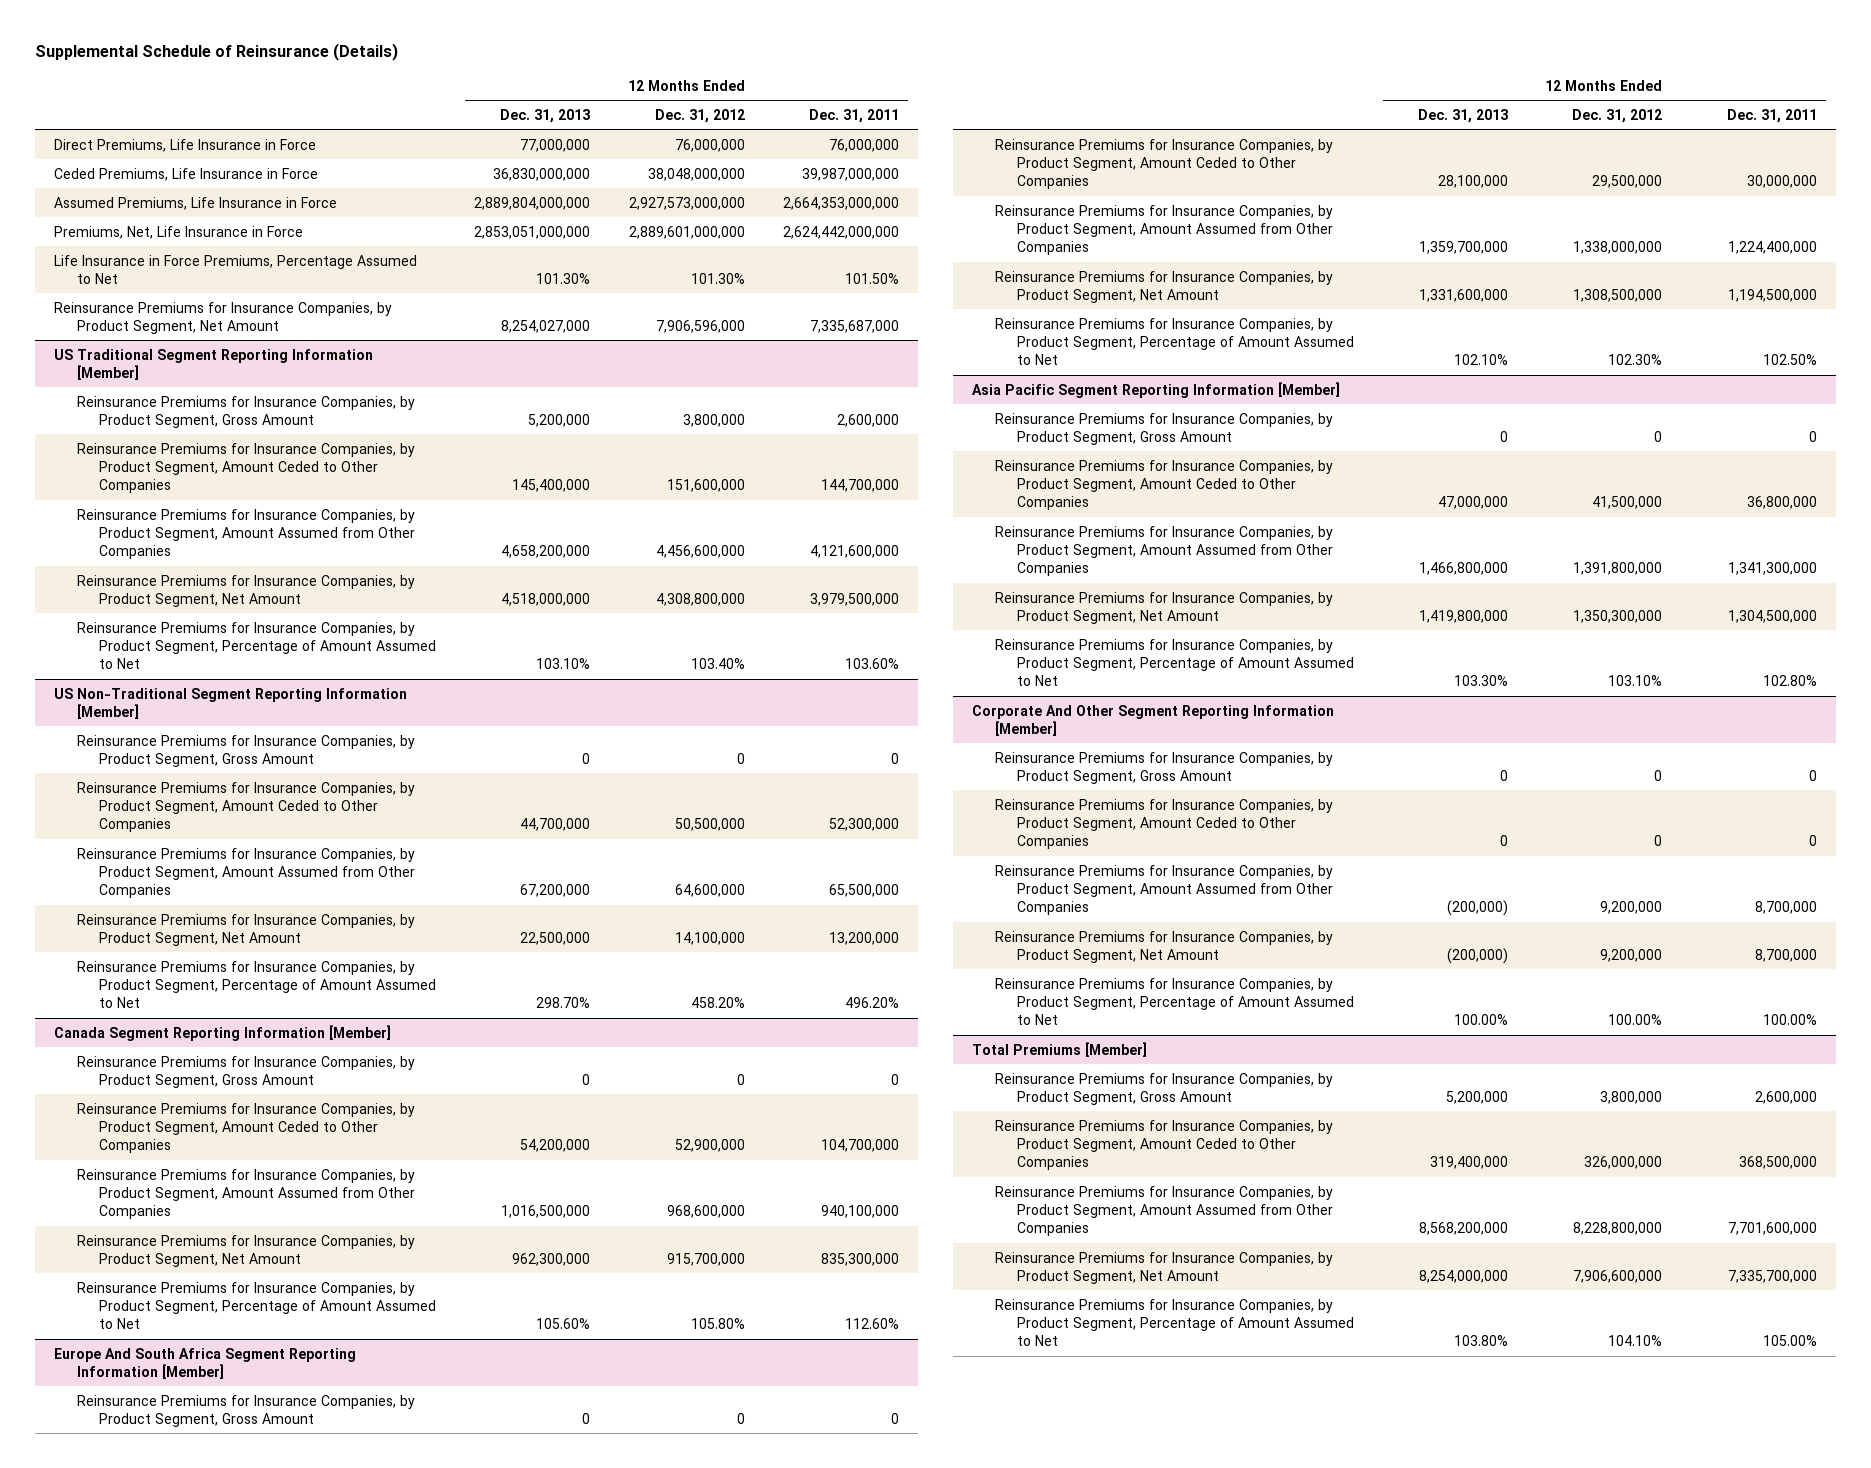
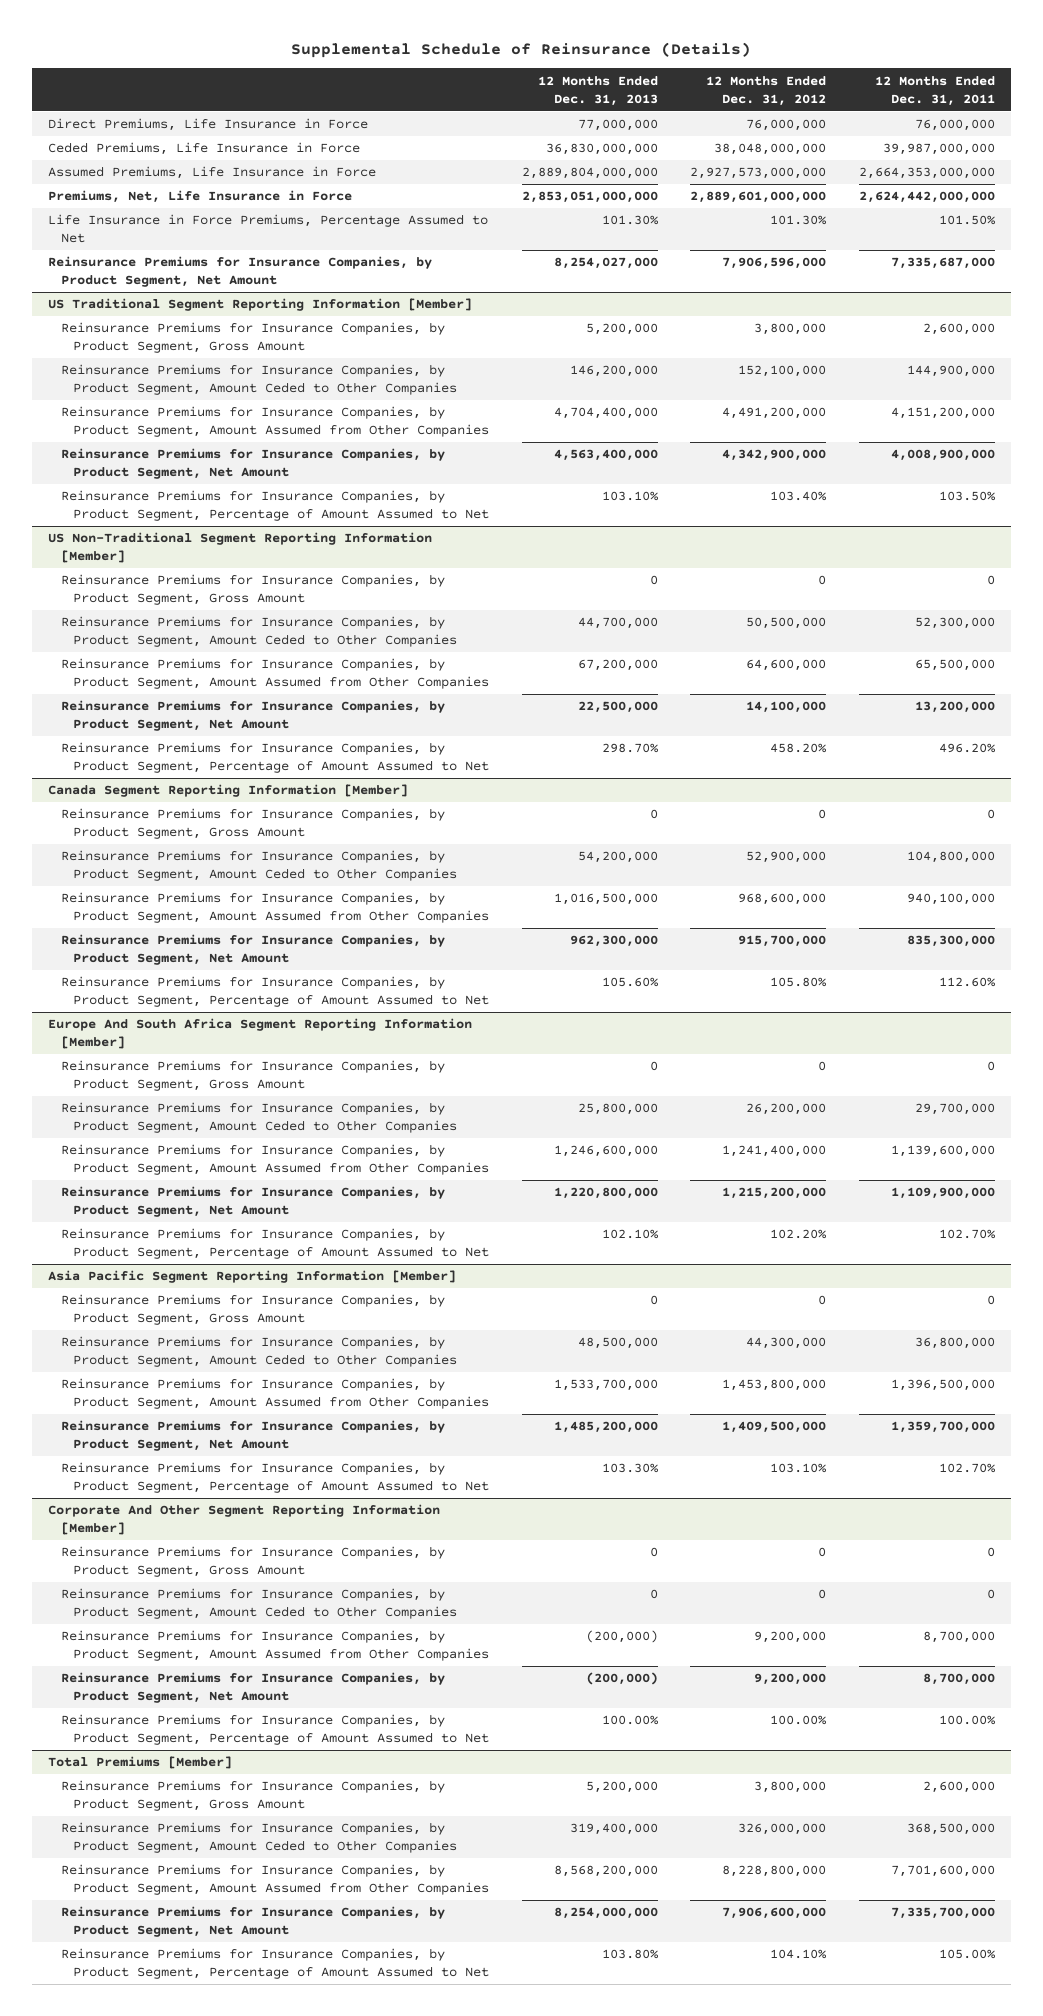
[512,478,591,492] 145,400,000 -> [569,365,658,378] 146,200,000
[666,478,745,492] 151,600,000 -> [738,365,827,378] 152,100,000
[820,478,899,492] 144,700,000 -> [906,365,995,378] 144,900,000
[501,544,591,558] 4,658,200,000 -> [553,407,658,420] 4,704,400,000
[655,544,745,558] 4,456,600,000 -> [722,407,827,420] 4,491,200,000
[809,544,899,558] 4,121,600,000 -> [890,407,995,420] 4,151,200,000
[501,592,591,606] 4,518,000,000 -> [553,449,658,462] 4,563,400,000
[655,592,745,606] 4,308,800,000 -> [722,449,827,462] 4,342,900,000
[809,592,899,606] 3,979,500,000 -> [890,449,995,462] 4,008,900,000
[844,657,899,669] 103.60% -> [938,491,996,502] 103.50%
[820,1138,899,1152] 104,700,000 -> [906,851,995,864] 104,800,000
[1438,174,1509,188] 28,100,000 -> [577,1103,658,1116] 25,800,000
[1592,174,1663,188] 29,500,000 -> [746,1103,827,1116] 26,200,000
[1746,174,1817,188] 30,000,000 -> [914,1103,995,1116] 29,700,000
[1419,240,1509,254] 1,359,700,000 -> [553,1145,658,1158] 1,246,600,000
[1573,240,1663,254] 1,338,000,000 -> [722,1145,827,1158] 1,241,400,000
[1727,240,1817,254] 1,224,400,000 -> [890,1145,995,1158] 1,139,600,000
[1419,288,1509,302] 1,331,600,000 -> [553,1187,658,1200] 1,220,800,000
[1573,288,1663,302] 1,308,500,000 -> [722,1187,827,1200] 1,215,200,000
[1727,288,1817,302] 1,194,500,000 -> [890,1187,995,1200] 1,109,900,000
[1608,353,1663,365] 102.30% -> [770,1229,828,1240] 102.20%
[1762,353,1817,365] 102.50% -> [938,1229,996,1240] 102.70%
[1438,495,1509,509] 47,000,000 -> [577,1337,658,1350] 48,500,000
[1592,495,1663,509] 41,500,000 -> [746,1337,827,1350] 44,300,000
[1419,561,1509,575] 1,466,800,000 -> [553,1379,658,1392] 1,533,700,000
[1573,561,1663,575] 1,391,800,000 -> [722,1379,827,1392] 1,453,800,000
[1727,561,1817,575] 1,341,300,000 -> [890,1379,995,1392] 1,396,500,000
[1419,609,1509,623] 1,419,800,000 -> [553,1421,658,1434] 1,485,200,000
[1573,609,1663,623] 1,350,300,000 -> [722,1421,827,1434] 1,409,500,000
[1727,609,1817,623] 1,304,500,000 -> [890,1421,995,1434] 1,359,700,000
[1762,674,1817,686] 102.80% -> [938,1463,996,1474] 102.70%

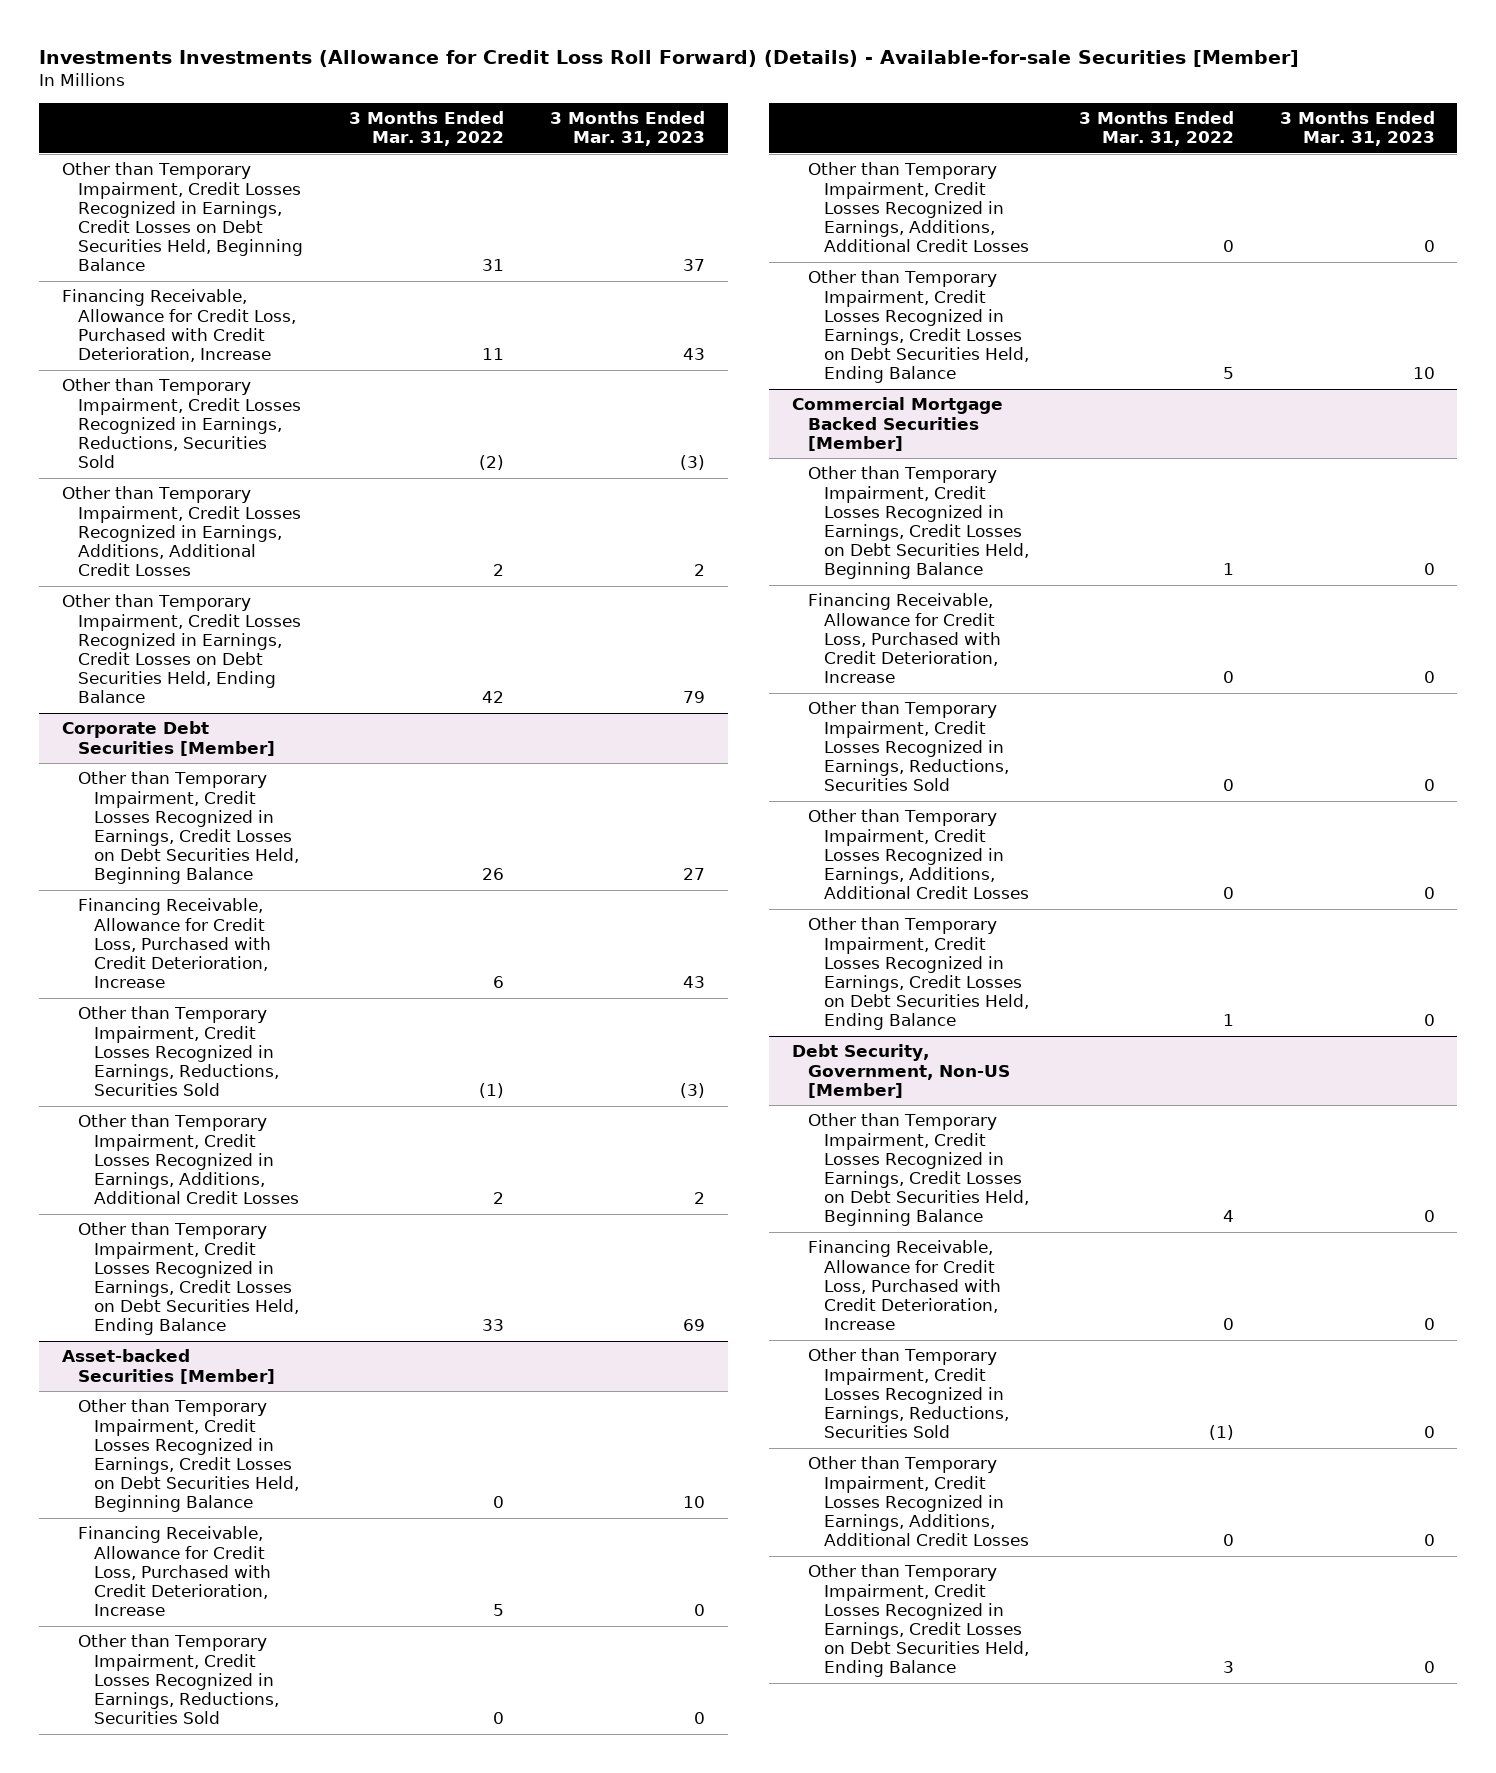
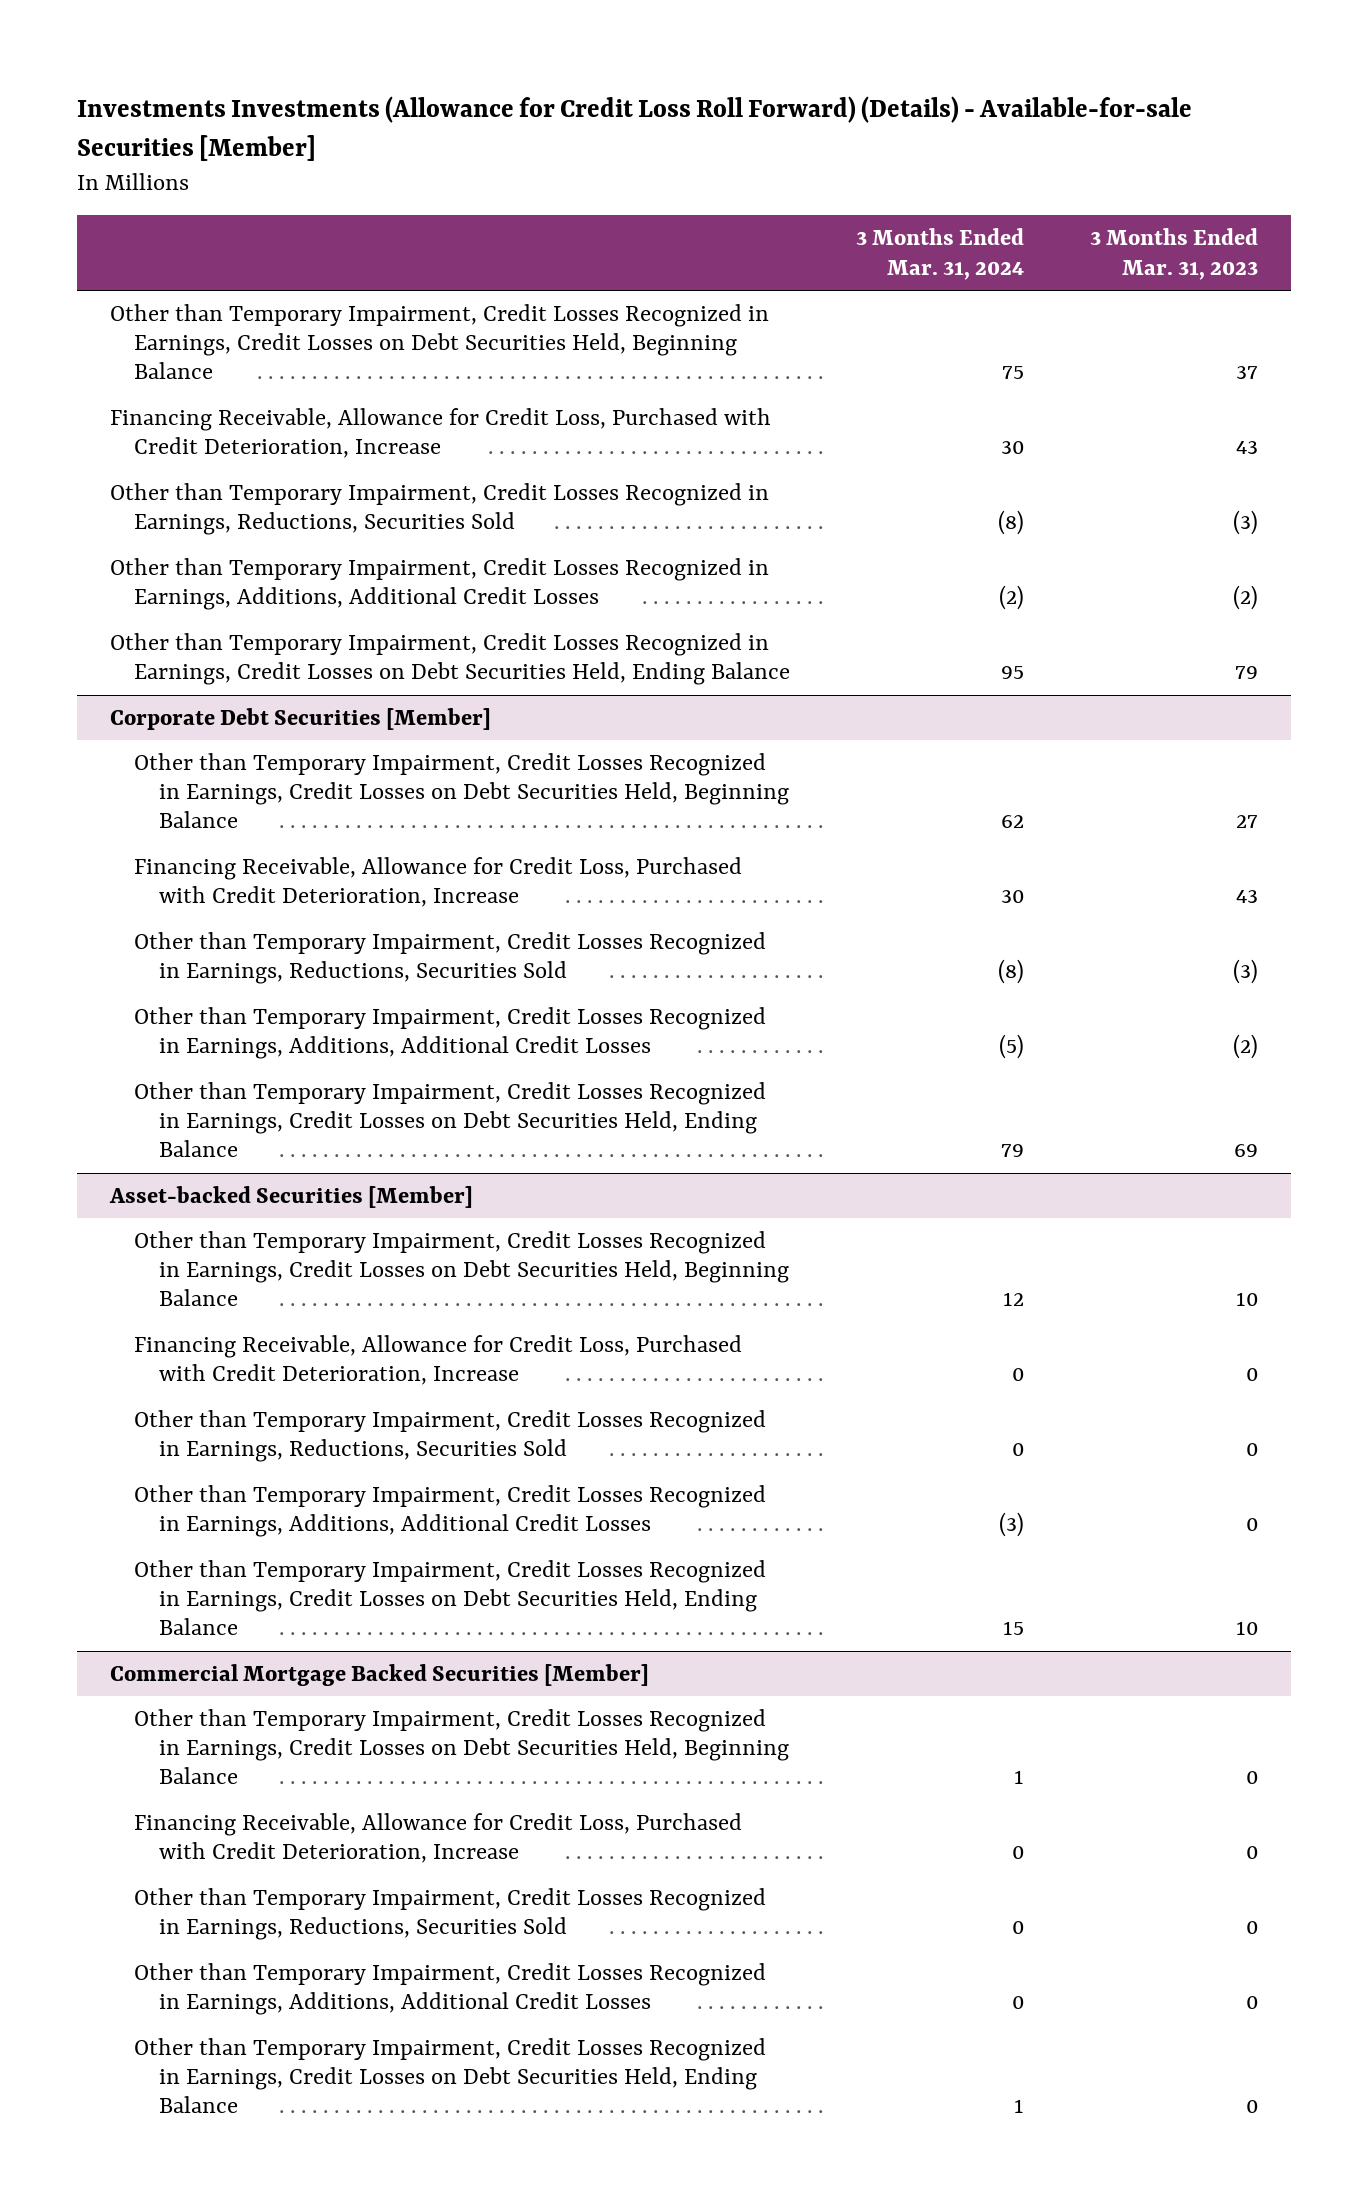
[348,111,504,147] 3 Months Ended Mar. 31, 2022 -> none
none -> [856,228,1025,280] 3 Months Ended Mar. 31, 2024
[693,564,705,577] 2 -> [1233,585,1259,611] (2)
[693,1192,705,1205] 2 -> [1233,1034,1259,1060] (2)
[791,1044,1010,1098] Debt Security, Government, Non-US [Member] -> none
[807,1113,1029,1227] Other than Temporary Impairment, Credit Losses Recognized in Earnings, Credit Losses on Debt Securities Held, Beginning Balance -> none
[807,1240,1001,1331] Financing Receivable, Allowance for Credit Loss, Purchased with Credit Deterioration, Increase -> none
[807,1348,1009,1439] Other than Temporary Impairment, Credit Losses Recognized in Earnings, Reductions, Securities Sold -> none
[807,1456,1029,1547] Other than Temporary Impairment, Credit Losses Recognized in Earnings, Additions, Additional Credit Losses -> none
[807,1564,1029,1678] Other than Temporary Impairment, Credit Losses Recognized in Earnings, Credit Losses on Debt Securities Held, Ending Balance -> none

